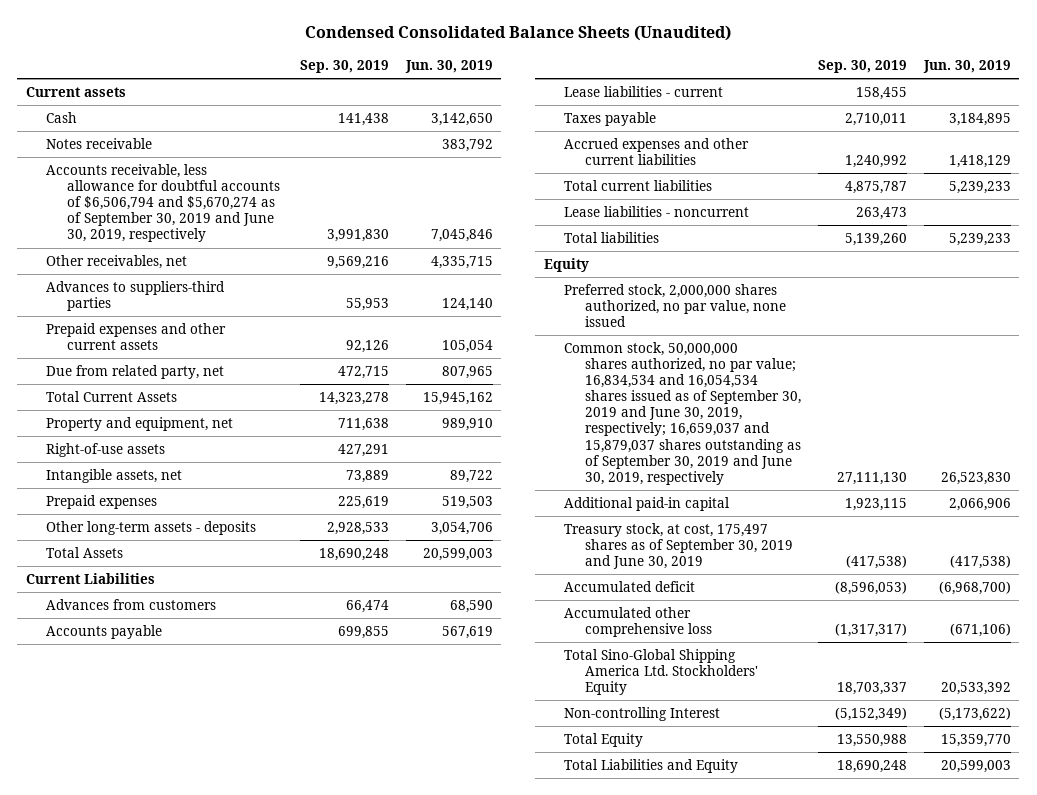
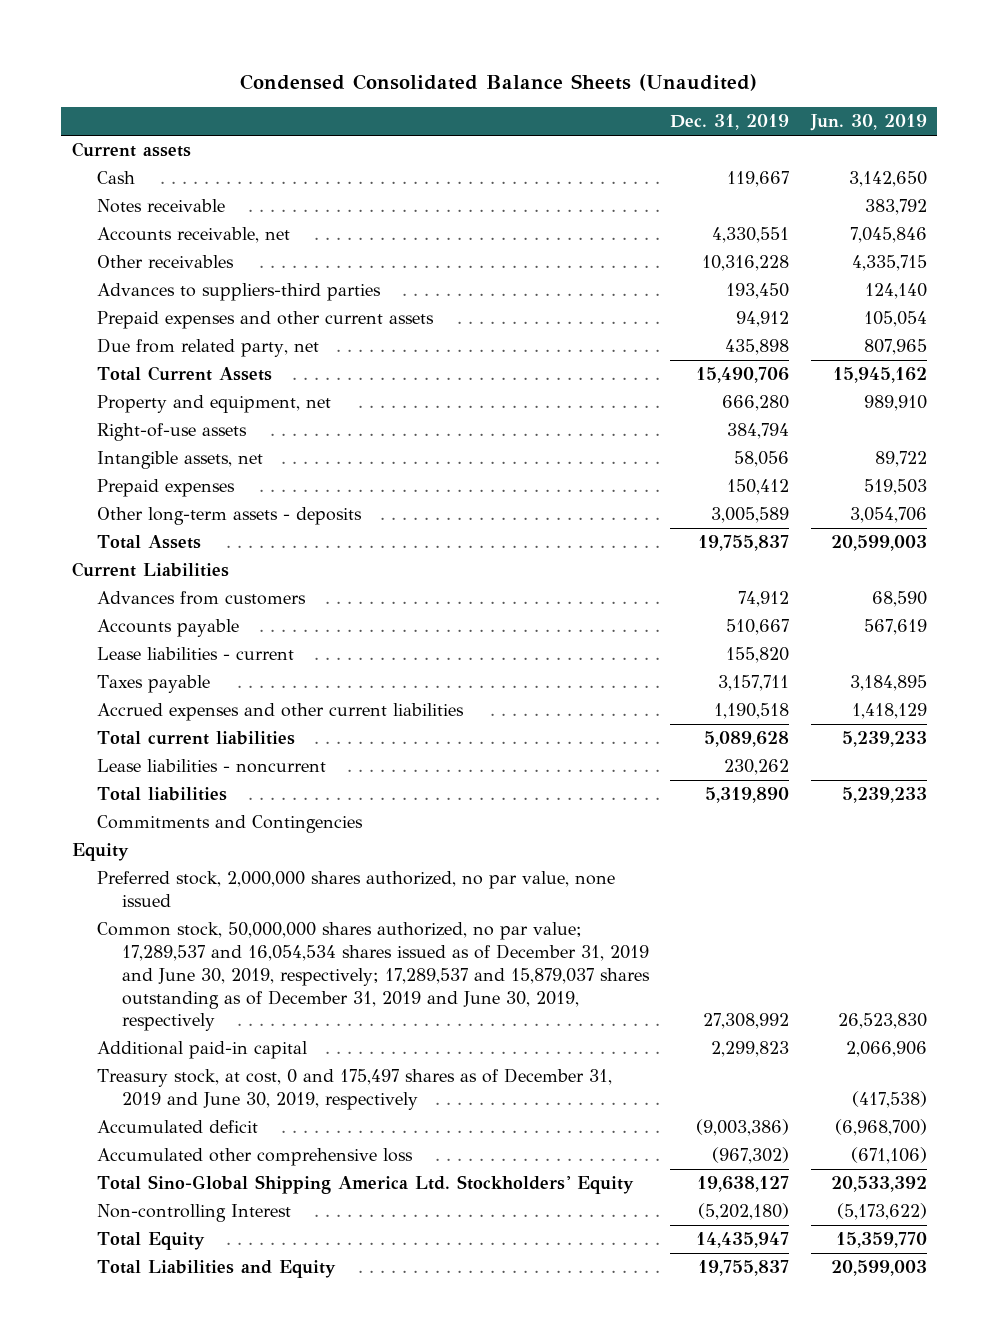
[299,60,389,74] Sep. 30, 2019 -> none
none -> [670,114,790,131] Dec. 31, 2019
[46,164,280,243] Accounts receivable, less allowance for doubtful accounts of $6,506,794 and $5,670,274 as of September 30, 2019 and June 30, 2019, respectively -> [97,227,291,244] Accounts receivable, net
[46,255,188,270] Other receivables, net -> [97,255,235,269] Other receivables
none -> [97,815,364,834] Commitments and Contingencies
[564,342,801,485] Common stock, 50,000,000 shares authorized, no par value; 16,834,534 and 16,054,534 shares issued as of September 30, 2019 and June 30, 2019, respectively; 16,659,037 and 15,879,037 shares outstanding as of September 30, 2019 and June 30, 2019, respectively -> [97,922,651,1032] Common stock, 50,000,000 shares authorized, no par value; 17,289,537 and 16,054,534 shares issued as of December 31, 2019 and June 30, 2019, respectively; 17,289,537 and 15,879,037 shares outstanding as of December 31, 2019 and June 30, 2019, respectively
[564,523,793,570] Treasury stock, at cost, 175,497 shares as of September 30, 2019 and June 30, 2019 -> [97,1068,613,1111] Treasury stock, at cost, 0 and 175,497 shares as of December 31, 2019 and June 30, 2019, respectively

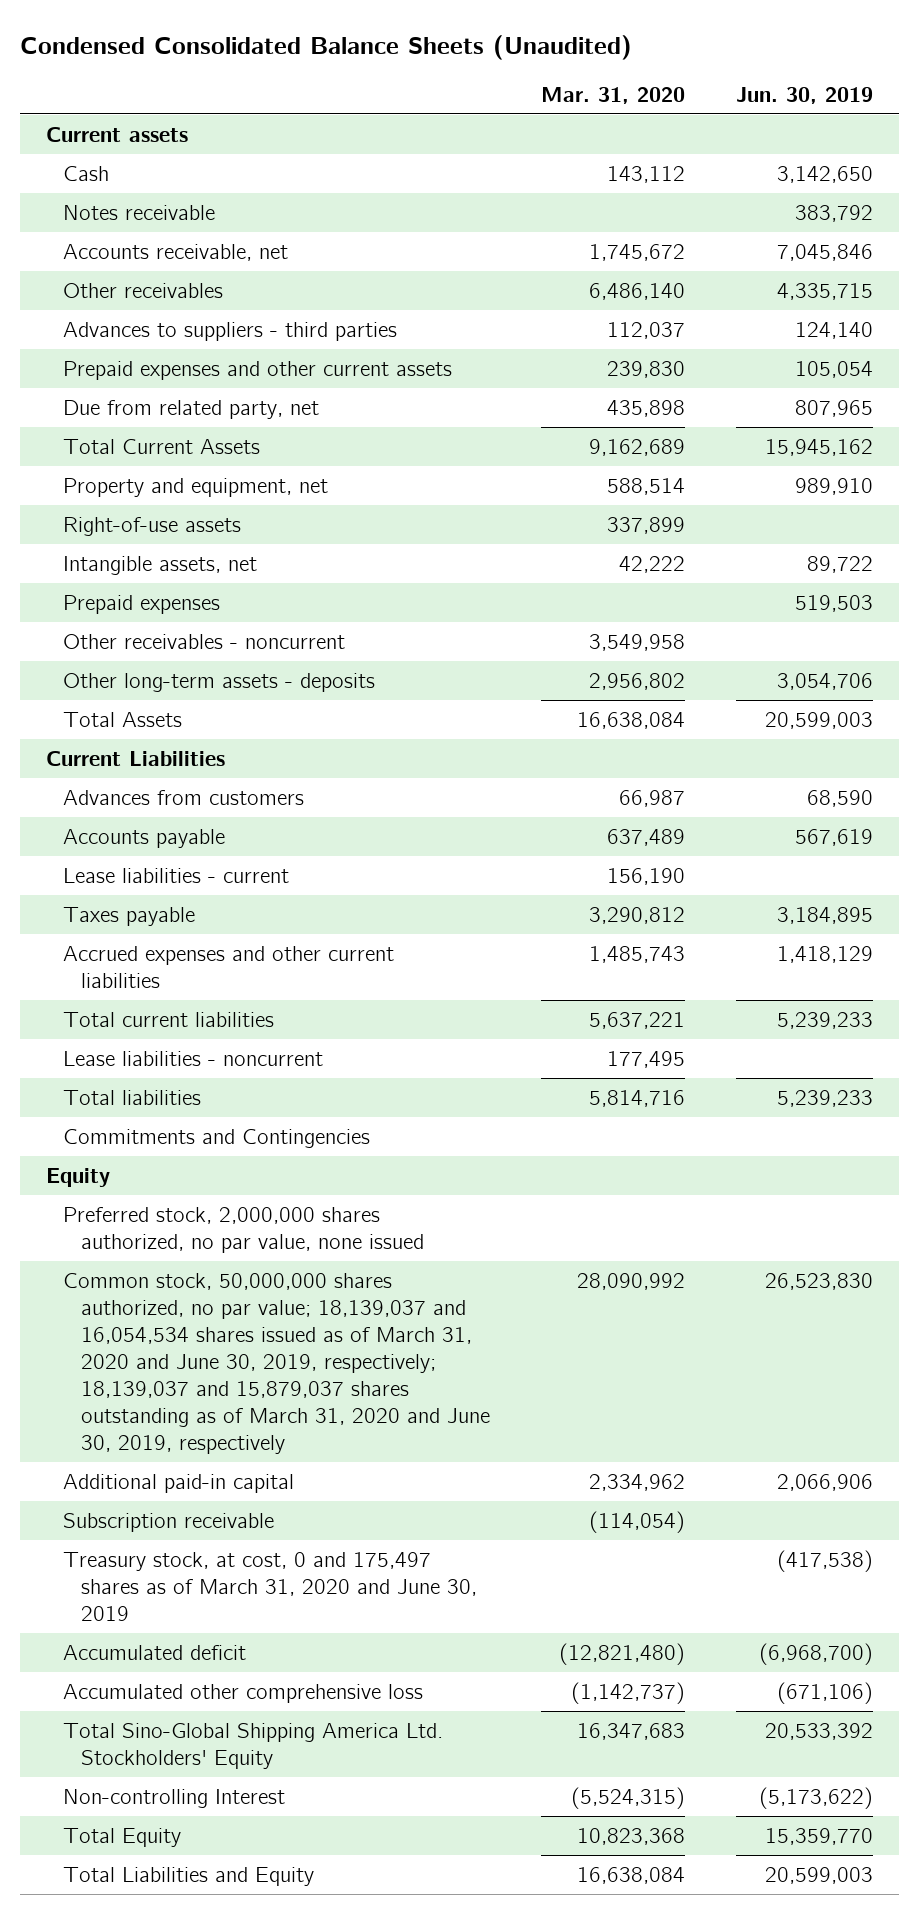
[670,114,790,131] Dec. 31, 2019 -> none
none -> [540,86,685,104] Mar. 31, 2020
[97,283,382,302] Advances to suppliers-third parties -> [63,321,398,341] Advances to suppliers - third parties
none -> [63,633,346,649] Other receivables - noncurrent
[97,922,651,1032] Common stock, 50,000,000 shares authorized, no par value; 17,289,537 and 16,054,534 shares issued as of December 31, 2019 and June 30, 2019, respectively; 17,289,537 and 15,879,037 shares outstanding as of December 31, 2019 and June 30, 2019, respectively -> [63,1272,490,1454] Common stock, 50,000,000 shares authorized, no par value; 18,139,037 and 16,054,534 shares issued as of March 31, 2020 and June 30, 2019, respectively; 18,139,037 and 15,879,037 shares outstanding as of March 31, 2020 and June 30, 2019, respectively
none -> [63,1512,275,1532] Subscription receivable
[97,1068,613,1111] Treasury stock, at cost, 0 and 175,497 shares as of December 31, 2019 and June 30, 2019, respectively -> [63,1551,477,1621] Treasury stock, at cost, 0 and 175,497 shares as of March 31, 2020 and June 30, 2019

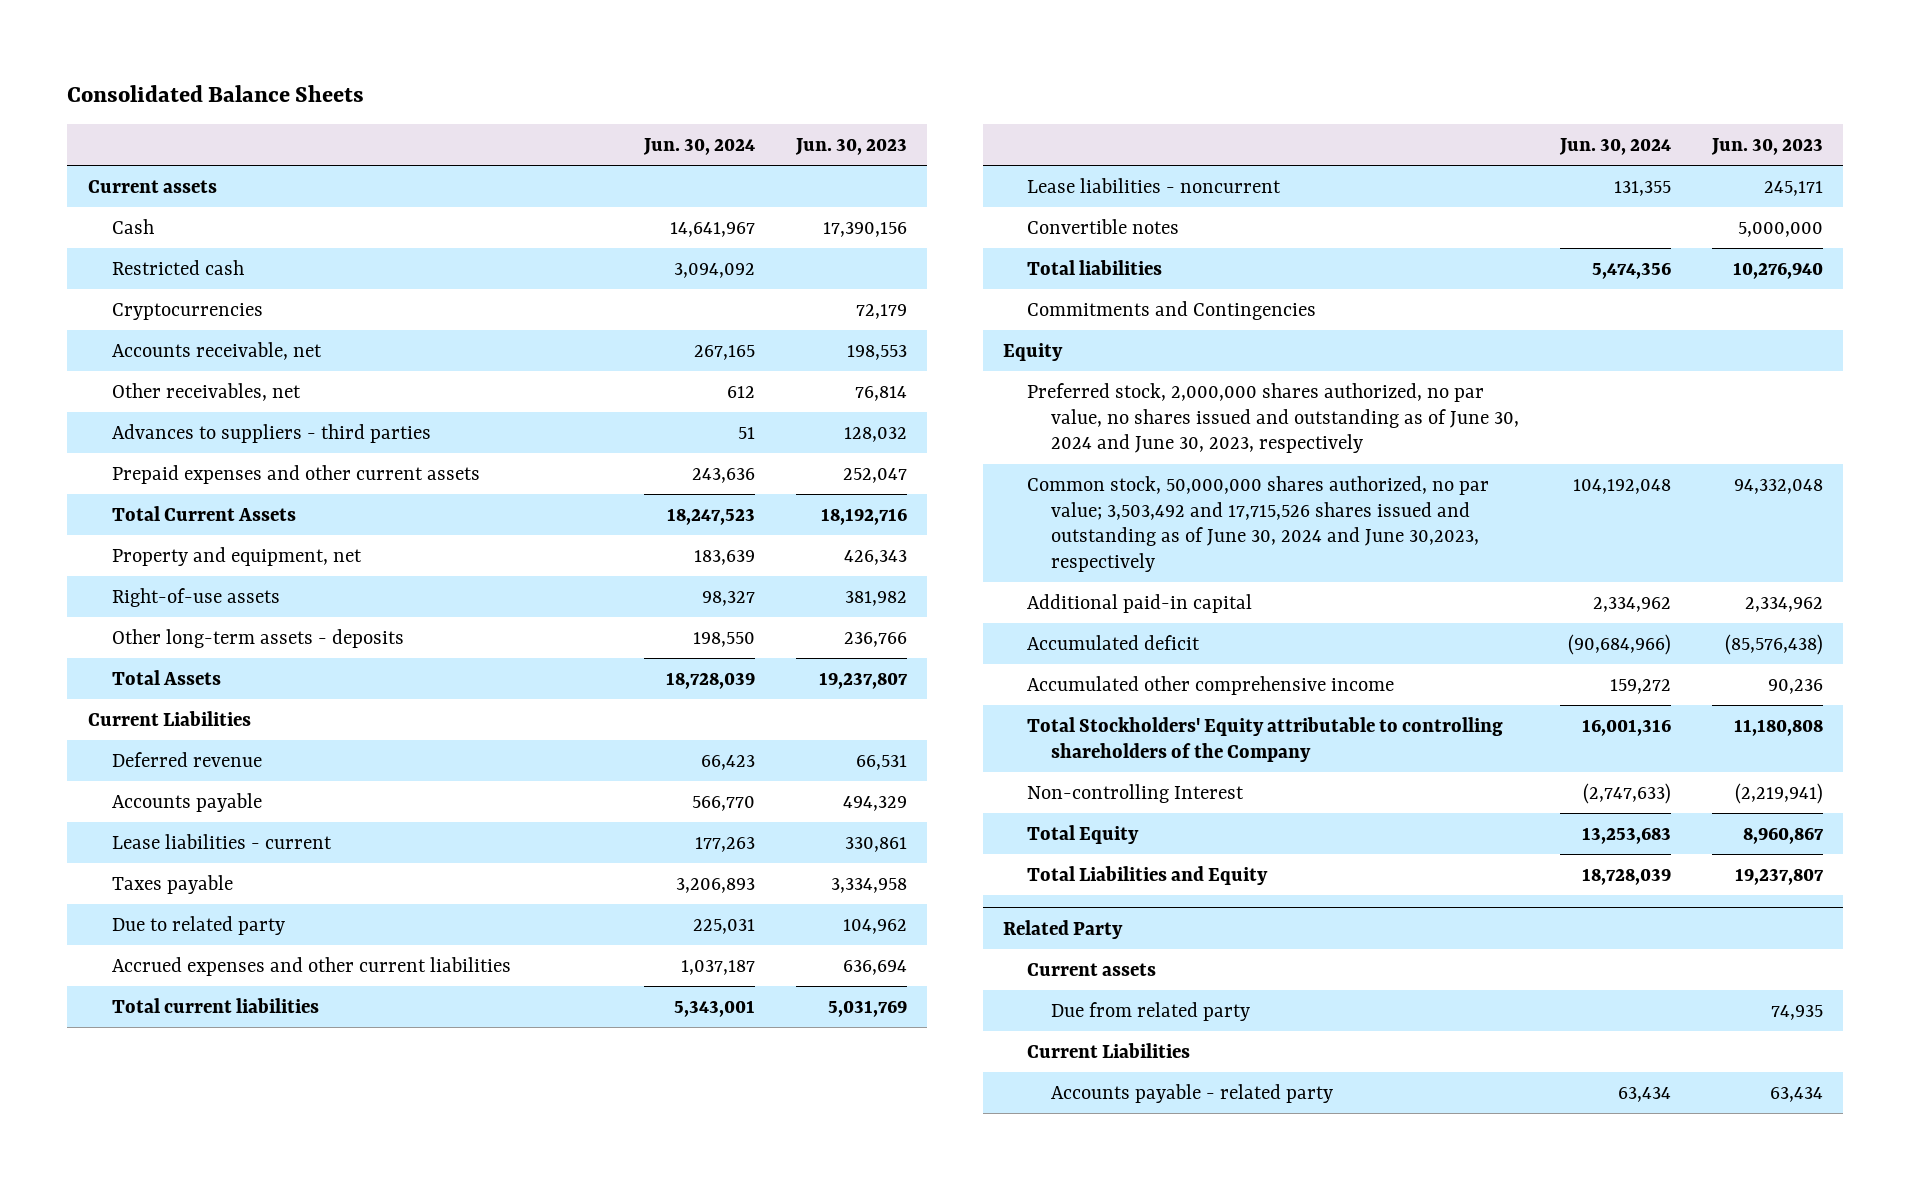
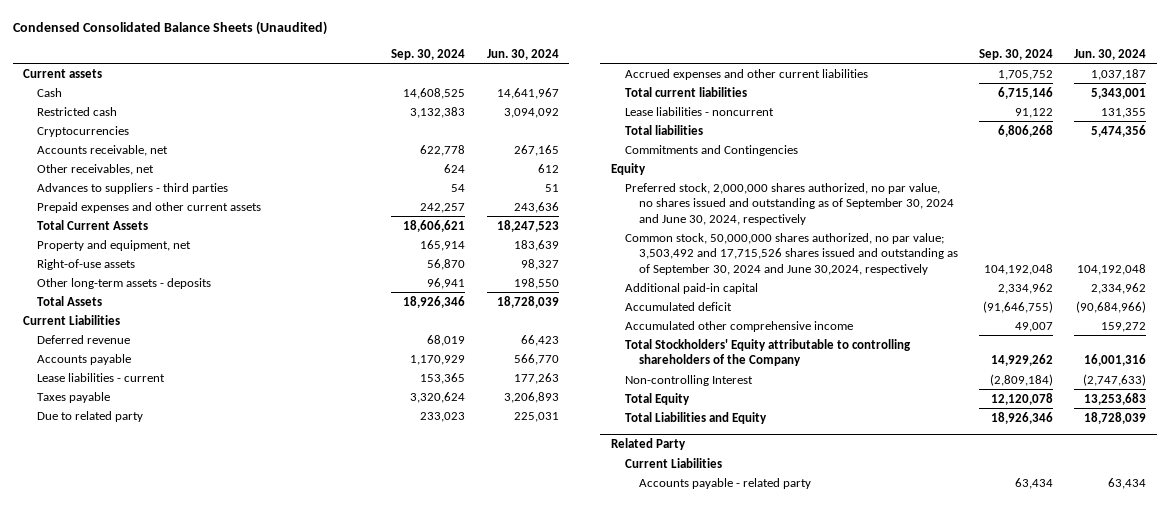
[67,84,365,102] Consolidated Balance Sheets -> [12,20,327,35] Condensed Consolidated Balance Sheets (Unaudited)
[795,137,908,155] Jun. 30, 2023 -> none
none -> [391,48,466,60] Sep. 30, 2024
[1027,219,1180,235] Convertible notes -> none
[1027,383,1520,454] Preferred stock, 2,000,000 shares authorized, no par value, no shares issued and outstanding as of June 30, 2024 and June 30, 2023, respectively -> [624,182,954,225] Preferred stock, 2,000,000 shares authorized, no par value, no shares issued and outstanding as of September 30, 2024 and June 30, 2024, respectively
[1027,476,1490,573] Common stock, 50,000,000 shares authorized, no par value; 3,503,492 and 17,715,526 shares issued and outstanding as of June 30, 2024 and June 30,2023, respectively -> [624,232,958,275] Common stock, 50,000,000 shares authorized, no par value; 3,503,492 and 17,715,526 shares issued and outstanding as of September 30, 2024 and June 30,2024, respectively
[1027,963,1157,977] Current assets -> none
[1051,1002,1251,1022] Due from related party -> none

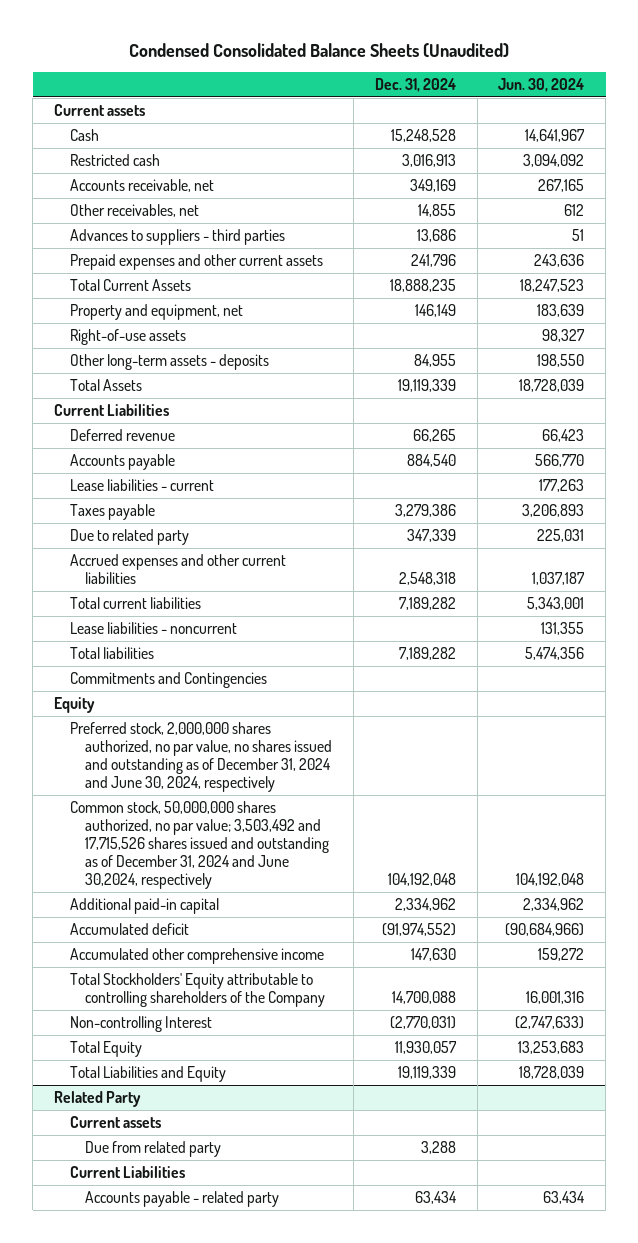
[391,48,466,60] Sep. 30, 2024 -> none
none -> [374,78,456,93] Dec. 31, 2024
[37,125,130,137] Cryptocurrencies -> none
[624,182,954,225] Preferred stock, 2,000,000 shares authorized, no par value, no shares issued and outstanding as of September 30, 2024 and June 30, 2024, respectively -> [69,721,333,793] Preferred stock, 2,000,000 shares authorized, no par value, no shares issued and outstanding as of December 31, 2024 and June 30, 2024, respectively
[624,232,958,275] Common stock, 50,000,000 shares authorized, no par value; 3,503,492 and 17,715,526 shares issued and outstanding as of September 30, 2024 and June 30,2024, respectively -> [69,800,330,890] Common stock, 50,000,000 shares authorized, no par value; 3,503,492 and 17,715,526 shares issued and outstanding as of December 31, 2024 and June 30,2024, respectively
none -> [69,1115,161,1128] Current assets
none -> [85,1140,222,1157] Due from related party

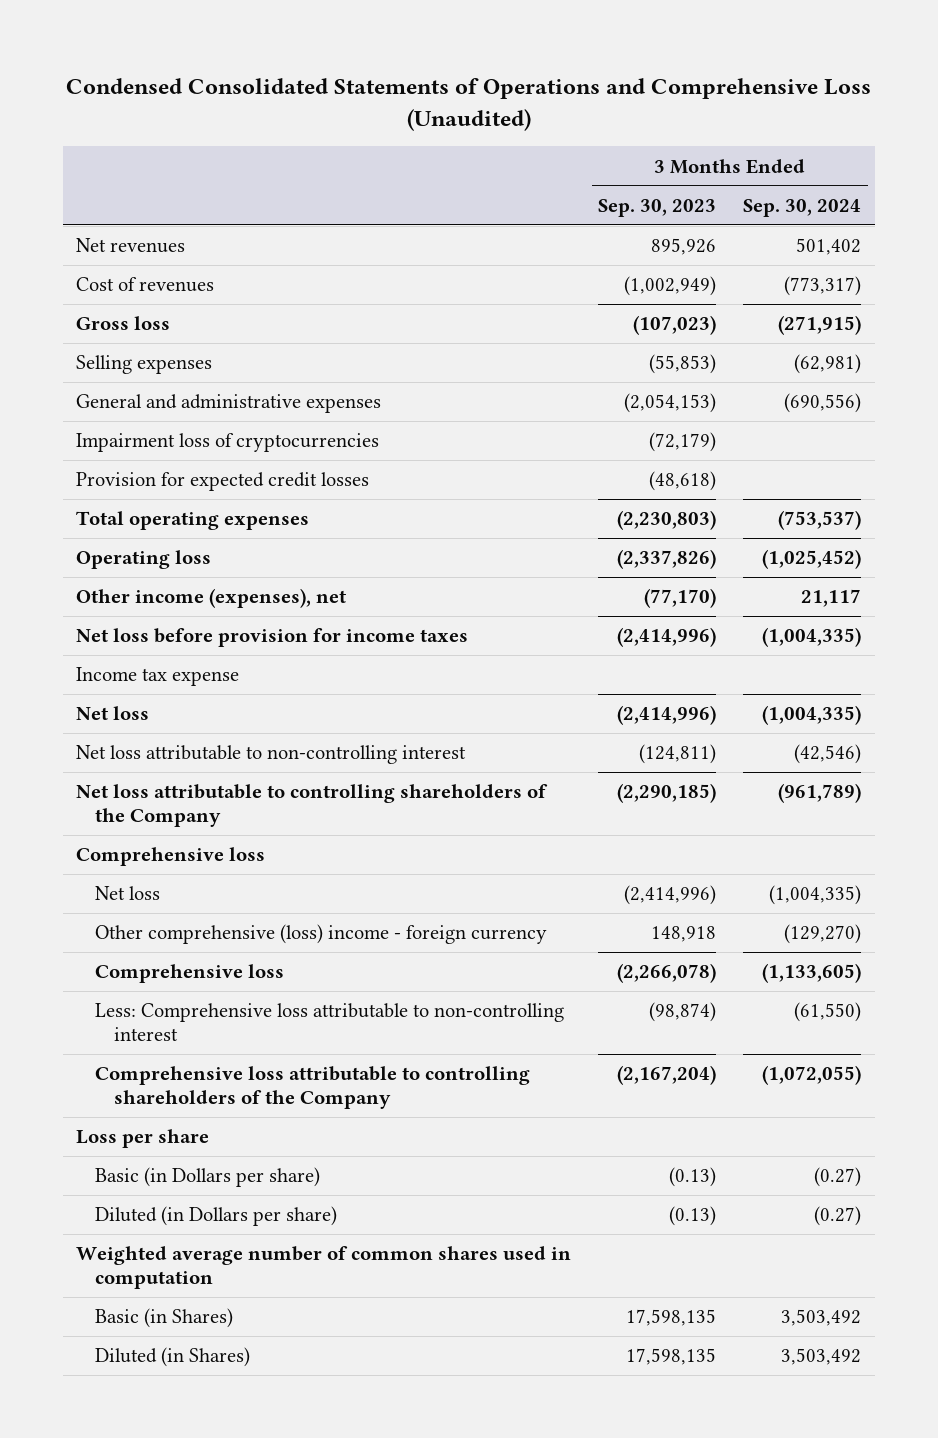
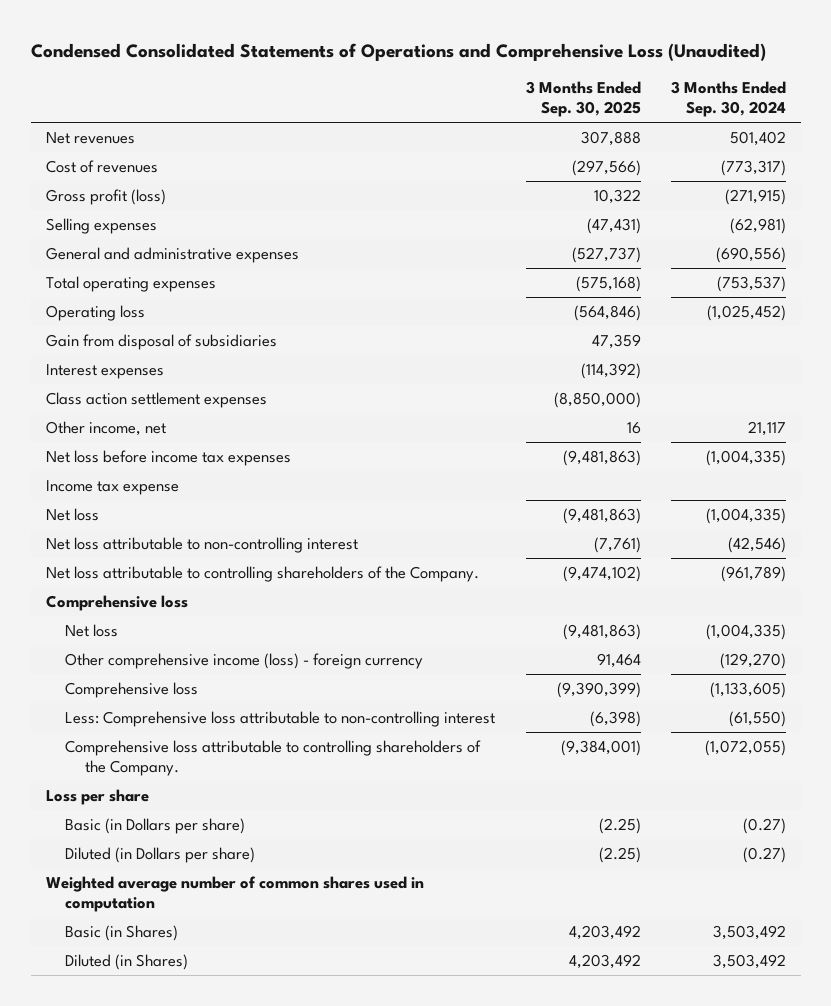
[598,198,717,217] Sep. 30, 2023 -> none
none -> [525,81,641,118] 3 Months Ended Sep. 30, 2025
[76,316,171,331] Gross loss -> [45,189,166,206] Gross profit (loss)
[76,433,380,453] Impairment loss of cryptocurrencies -> none
[76,472,370,492] Provision for expected credit losses -> none
none -> [45,334,277,351] Gain from disposal of subsidiaries
none -> [45,364,164,380] Interest expenses
none -> [45,392,267,409] Class action settlement expenses
[76,588,347,609] Other income (expenses), net -> [45,421,166,437] Other income, net
[76,628,469,648] Net loss before provision for income taxes -> [45,450,291,467] Net loss before income tax expenses
[76,784,549,827] Net loss attributable to controlling shareholders of the Company -> [45,566,479,583] Net loss attributable to controlling shareholders of the Company.
[95,924,548,945] Other comprehensive (loss) income - foreign currency -> [65,653,424,670] Other comprehensive income (loss) - foreign currency
[95,1066,531,1109] Comprehensive loss attributable to controlling shareholders of the Company -> [65,740,482,776] Comprehensive loss attributable to controlling shareholders of the Company.

